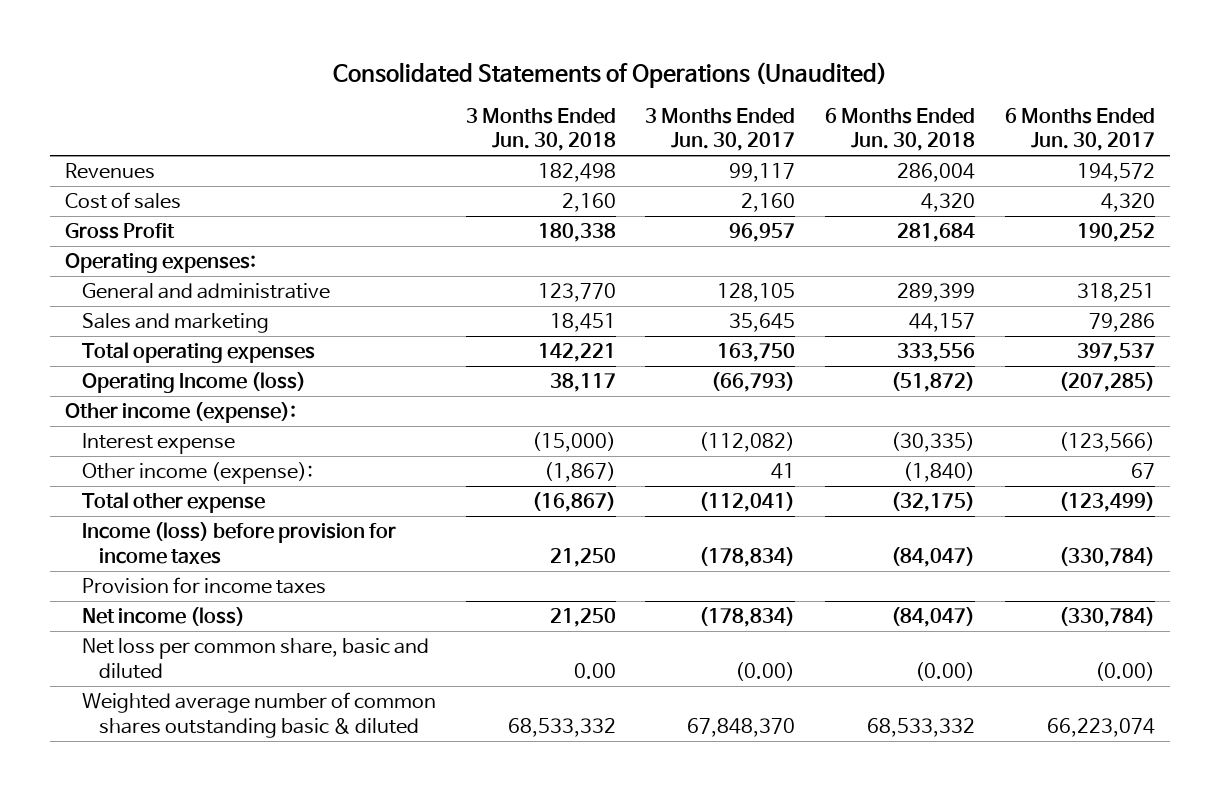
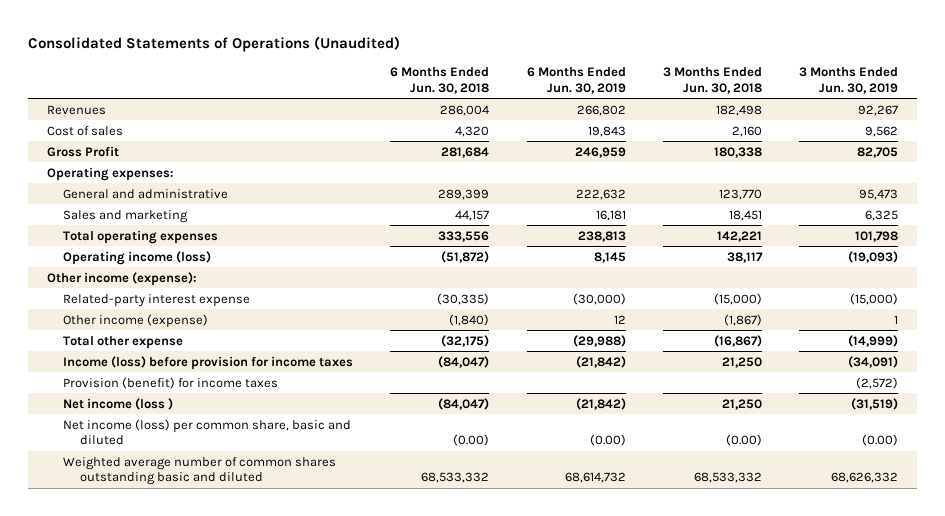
[645,107,796,152] 3 Months Ended Jun. 30, 2017 -> none
[1004,107,1155,152] 6 Months Ended Jun. 30, 2017 -> none
none -> [526,66,626,94] 6 Months Ended Jun. 30, 2019
none -> [799,66,899,94] 3 Months Ended Jun. 30, 2019
[81,372,306,394] Operating Income (loss) -> [63,250,212,265] Operating income (loss)
[81,433,235,455] Interest expense -> [63,293,251,307] Related-party interest expense
[81,462,313,485] Other income (expense): -> [63,313,209,328] Other income (expense)
[81,577,326,595] Provision for income taxes -> [63,376,279,389] Provision (benefit) for income taxes
[81,607,245,627] Net income (loss) -> [63,397,174,410] Net income (loss )
[81,638,429,679] Net loss per common share, basic and diluted -> [63,418,352,446] Net income (loss) per common share, basic and diluted
[573,662,616,679] 0.00 -> [725,434,762,447] (0.00)
[81,692,436,738] Weighted average number of common shares outstanding basic & diluted -> [63,456,337,486] Weighted average number of common shares outstanding basic and diluted

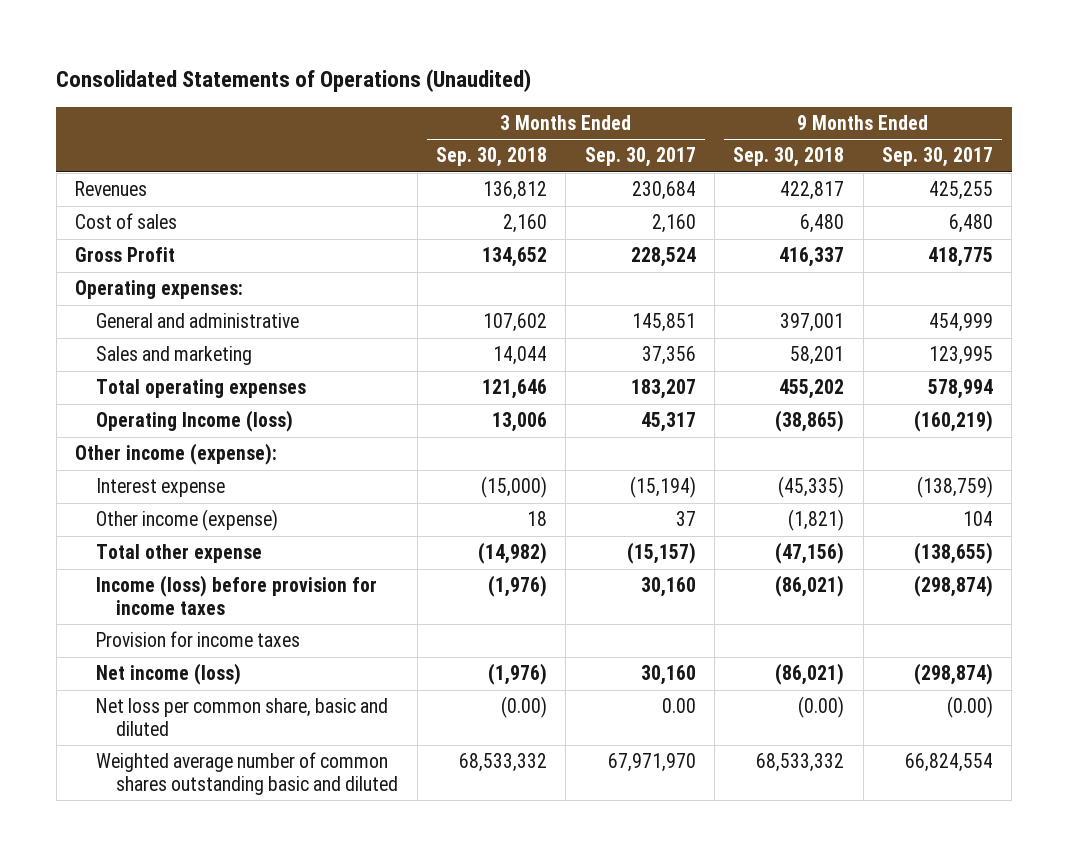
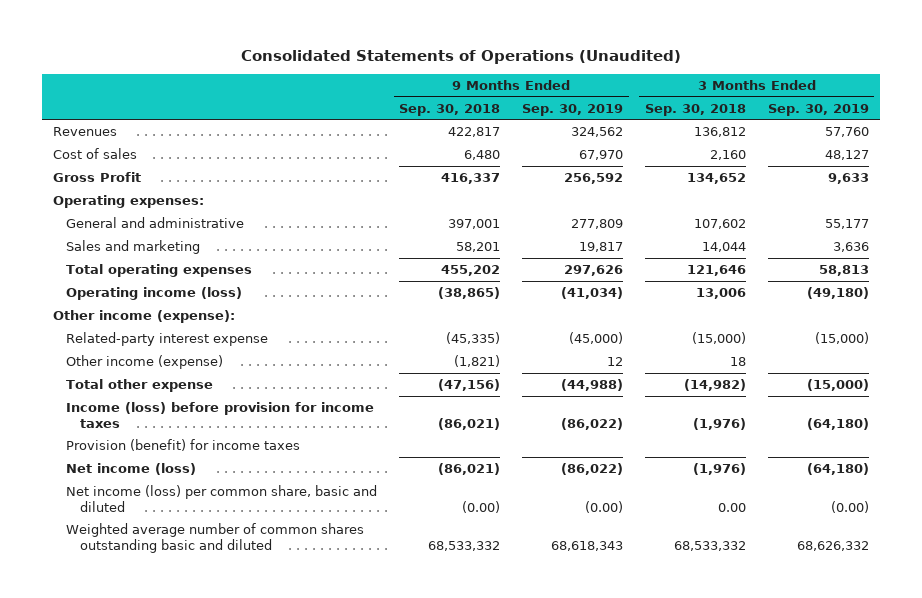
[584,147,696,168] Sep. 30, 2017 -> none
[881,147,993,168] Sep. 30, 2017 -> none
none -> [522,103,624,116] Sep. 30, 2019
none -> [767,103,869,116] Sep. 30, 2019
[95,410,293,433] Operating Income (loss) -> [66,286,243,300] Operating income (loss)
[95,478,225,498] Interest expense -> [66,331,269,346] Related-party interest expense
[95,631,300,648] Provision for income taxes -> [66,438,301,451] Provision (benefit) for income taxes
[95,698,388,736] Net loss per common share, basic and diluted -> [66,484,378,512] Net income (loss) per common share, basic and diluted
[500,696,547,719] (0.00) -> [717,502,746,512] 0.00

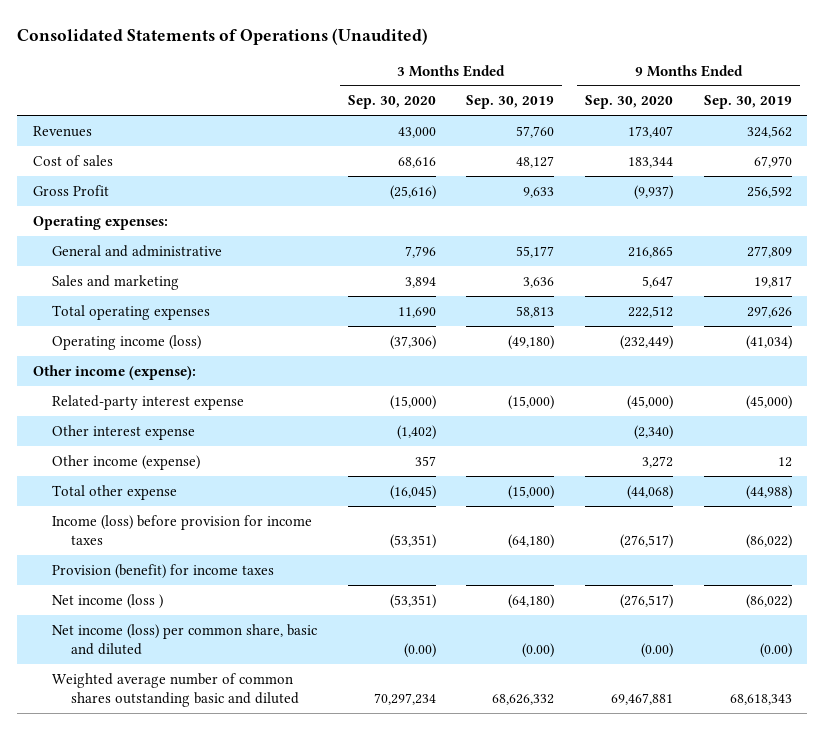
[399,103,501,116] Sep. 30, 2018 -> none
[644,103,746,116] Sep. 30, 2018 -> none
none -> [347,95,436,110] Sep. 30, 2020
none -> [585,95,674,110] Sep. 30, 2020
none -> [51,424,195,440] Other interest expense
[66,462,197,475] Net income (loss) -> [51,593,163,609] Net income (loss )

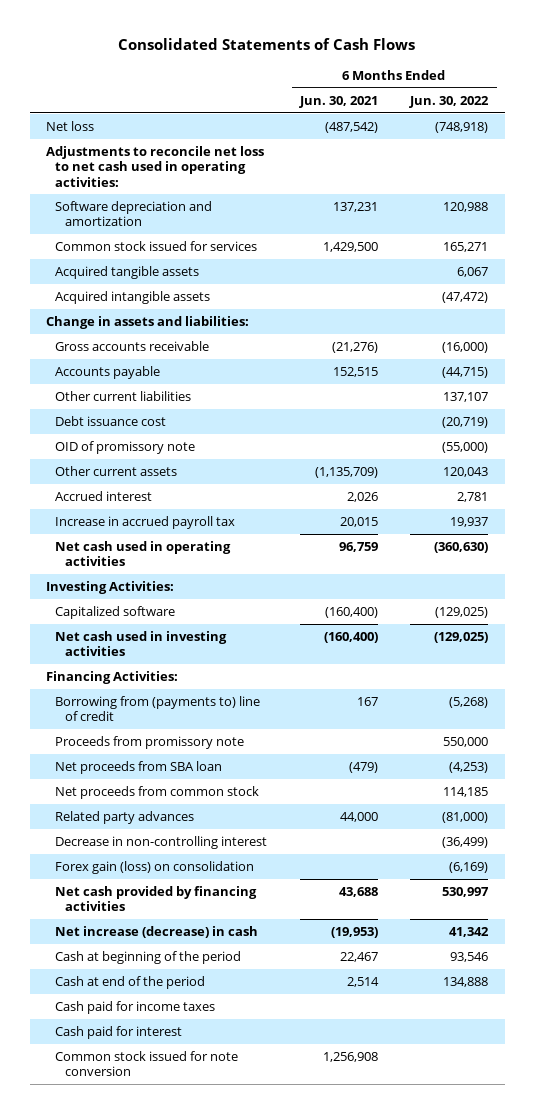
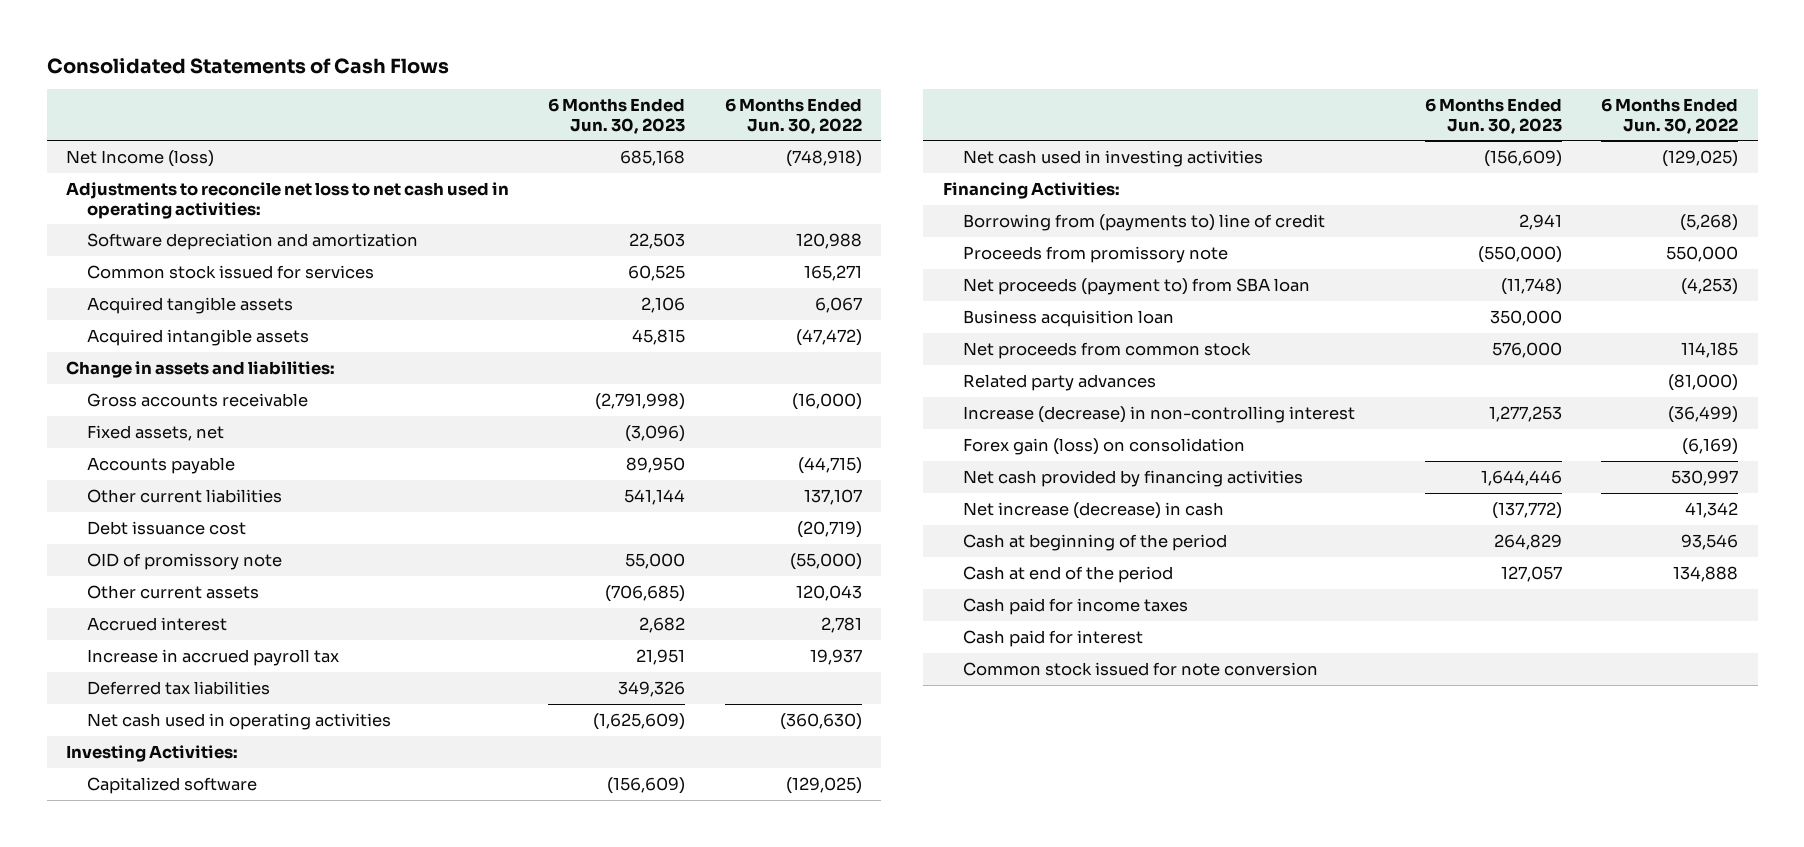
[298,95,378,108] Jun. 30, 2021 -> none
none -> [548,98,686,134] 6 Months Ended Jun. 30, 2023
[45,121,94,132] Net loss -> [66,149,215,167] Net Income (loss)
none -> [86,424,224,441] Fixed assets, net
none -> [86,680,270,695] Deferred tax liabilities
[55,761,223,775] Net proceeds from SBA loan -> [963,277,1311,295] Net proceeds (payment to) from SBA loan
none -> [963,309,1175,327] Business acquisition loan
[55,836,268,850] Decrease in non-controlling interest -> [963,405,1356,423] Increase (decrease) in non-controlling interest

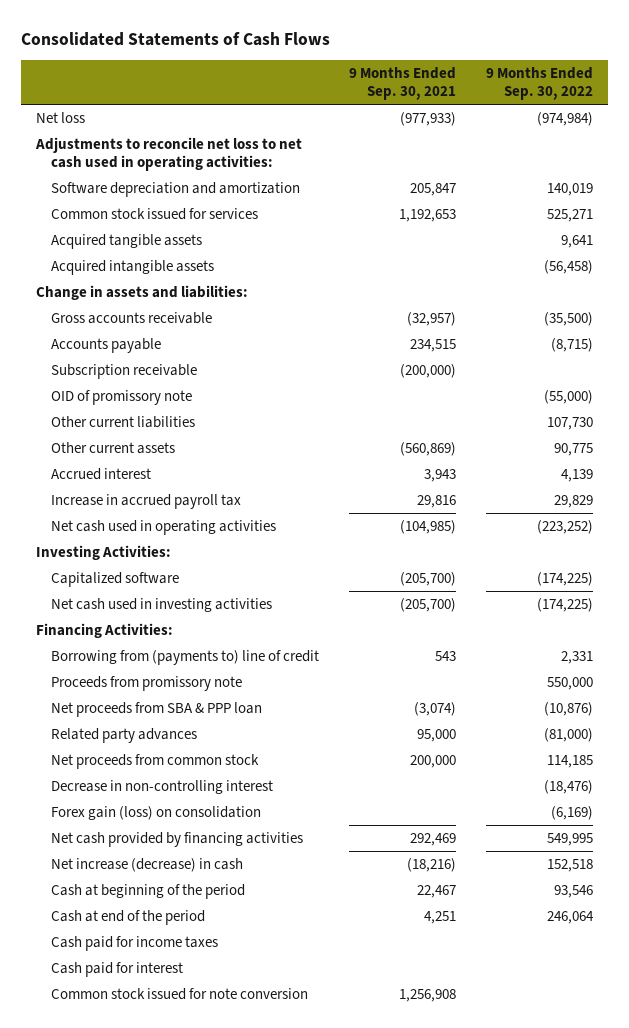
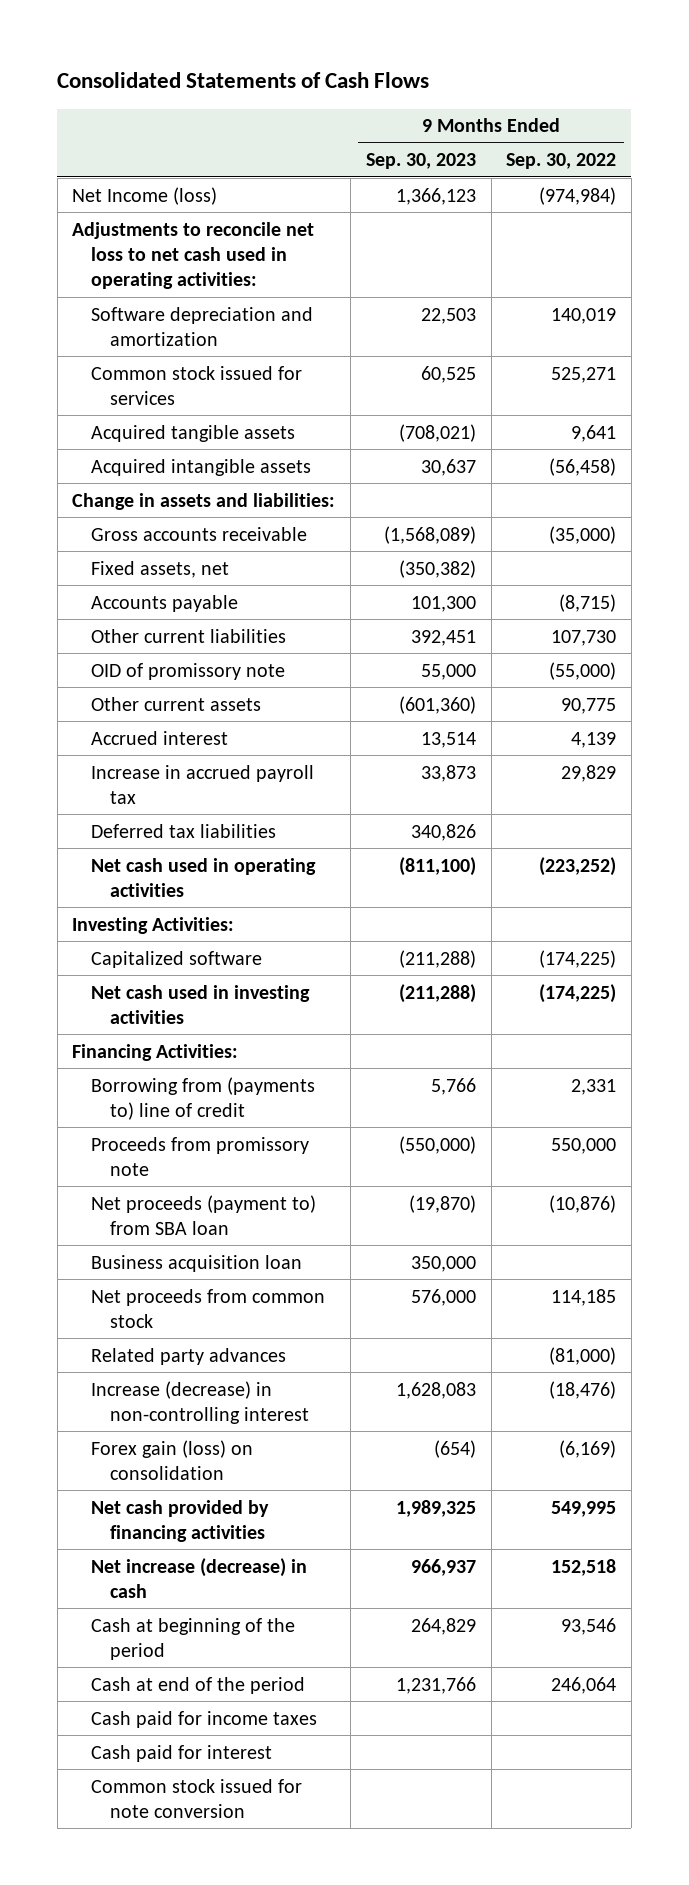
[348,66,456,101] 9 Months Ended Sep. 30, 2021 -> none
none -> [365,153,476,170] Sep. 30, 2023
[36,111,86,123] Net loss -> [72,186,218,205] Net Income (loss)
[543,311,593,326] (35,500) -> [549,525,617,544] (35,000)
none -> [91,560,230,578] Fixed assets, net
[50,363,197,379] Subscription receivable -> none
[50,389,192,405] OID of promissory note -> [91,662,286,680] OID of promissory note
none -> [91,823,277,838] Deferred tax liabilities
[50,701,262,717] Net proceeds from SBA & PPP loan -> [91,1194,317,1235] Net proceeds (payment to) from SBA loan
none -> [91,1254,303,1272] Business acquisition loan
[50,727,197,743] Related party advances -> [91,1347,287,1365] Related party advances
[50,779,273,794] Decrease in non-controlling interest -> [91,1380,309,1424] Increase (decrease) in non-controlling interest

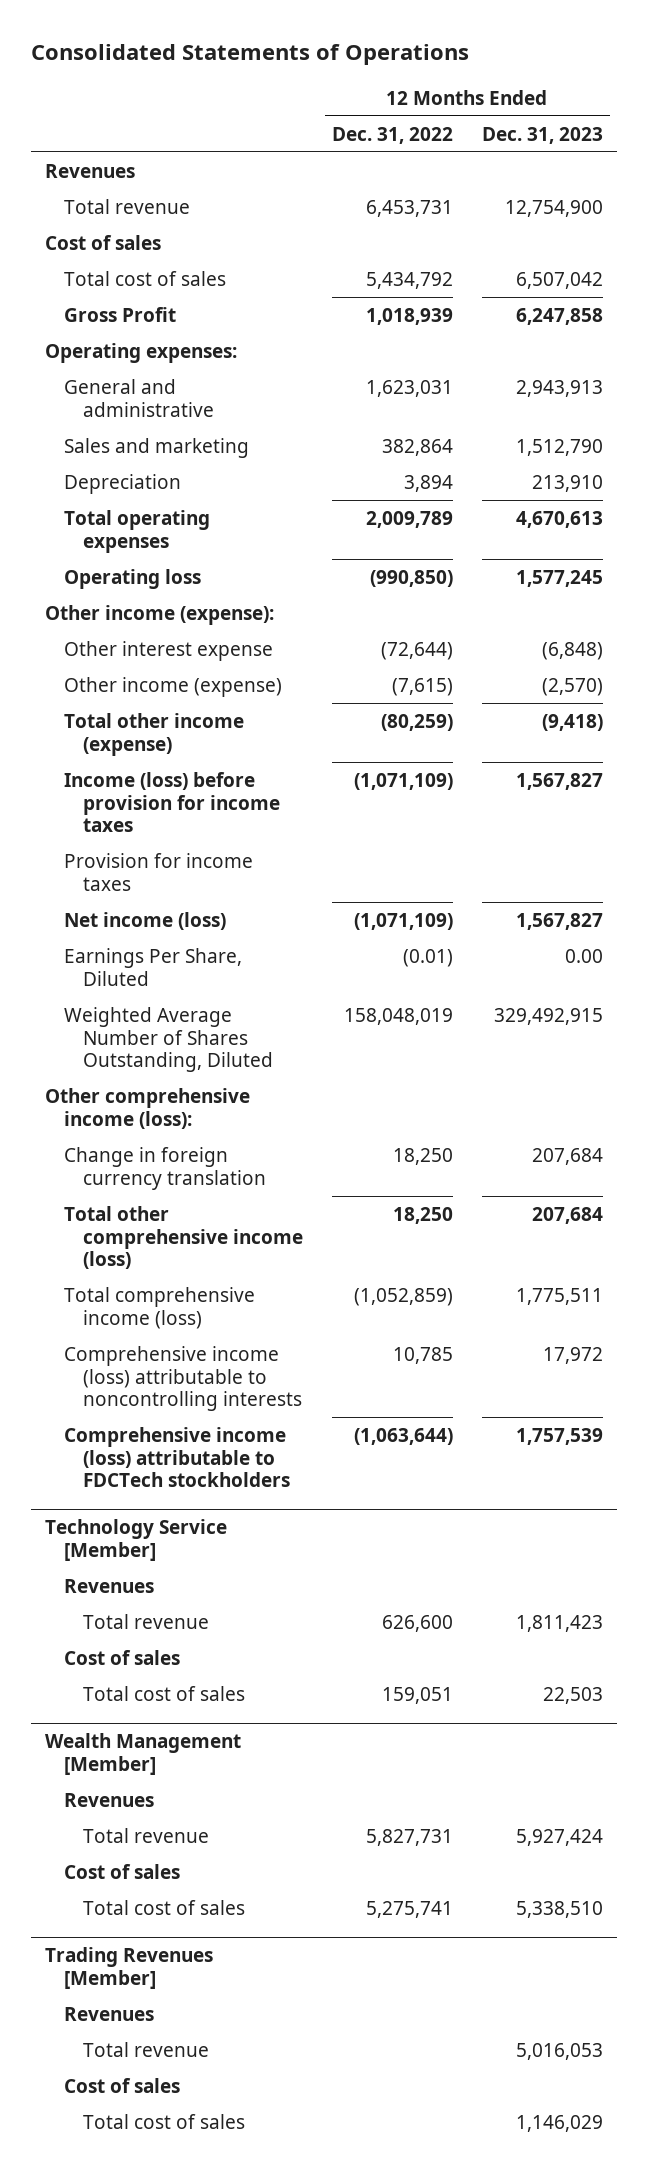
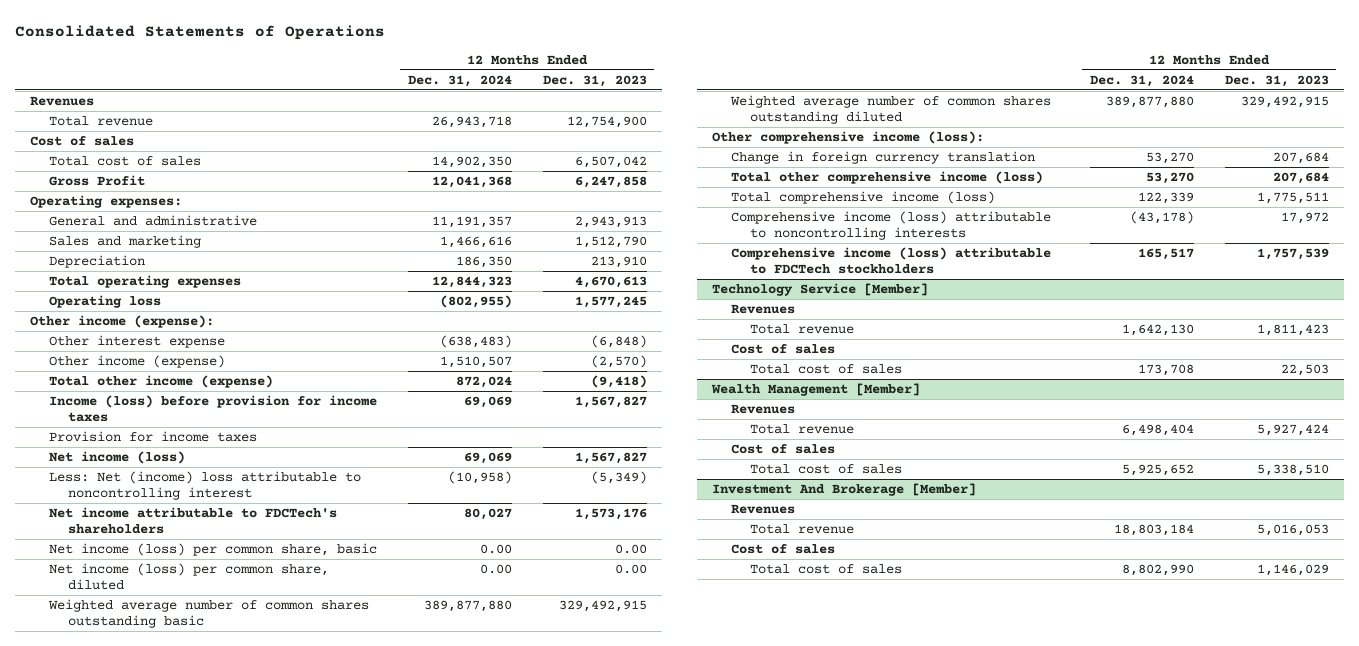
[331,126,453,144] Dec. 31, 2022 -> none
none -> [407,74,512,87] Dec. 31, 2024
none -> [48,470,361,500] Less: Net (income) loss attributable to noncontrolling interest
none -> [48,506,337,534] Net income attributable to FDCTech's shareholders
none -> [48,542,377,556] Net income (loss) per common share, basic
[64,947,243,986] Earnings Per Share, Diluted -> [48,562,329,590] Net income (loss) per common share, diluted
none -> [47,598,369,628] Weighted average number of common shares outstanding basic
[64,1006,273,1073] Weighted Average Number of Shares Outstanding, Diluted -> [729,94,1051,124] Weighted average number of common shares outstanding diluted
[45,1947,214,1989] Trading Revenues [Member] -> none
none -> [712,482,977,496] Investment And Brokerage [Member]

